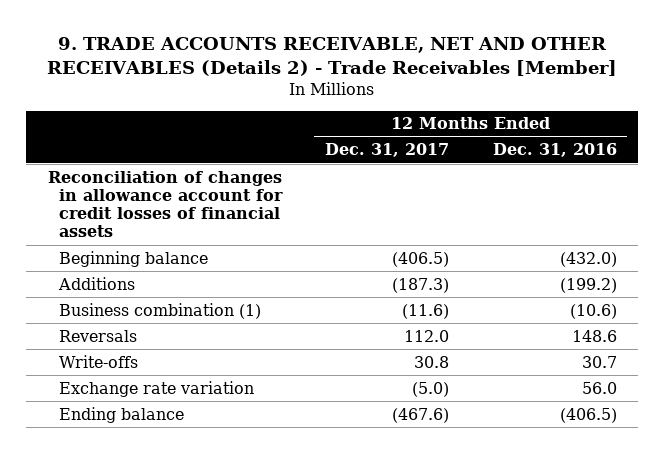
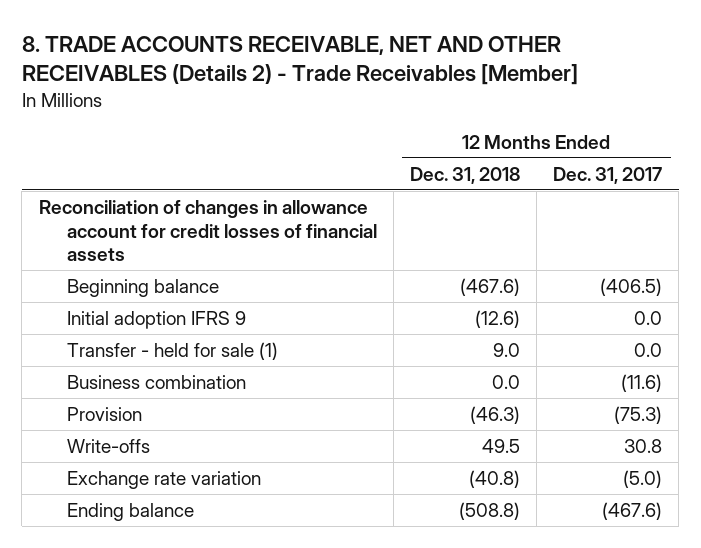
[47,37,618,77] 9. TRADE ACCOUNTS RECEIVABLE, NET AND OTHER RECEIVABLES (Details 2) - Trade Receivables [Member] -> [21,35,578,86] 8. TRADE ACCOUNTS RECEIVABLE, NET AND OTHER RECEIVABLES (Details 2) - Trade Receivables [Member]
[492,143,617,158] Dec. 31, 2016 -> none
none -> [410,166,521,184] Dec. 31, 2018
[57,276,135,290] Additions -> none
[58,329,137,342] Reversals -> none
none -> [66,310,246,329] Initial adoption IFRS 9
none -> [66,341,278,360] Transfer - held for sale (1)
[58,302,261,319] Business combination (1) -> [66,374,246,389] Business combination
none -> [66,406,142,421] Provision

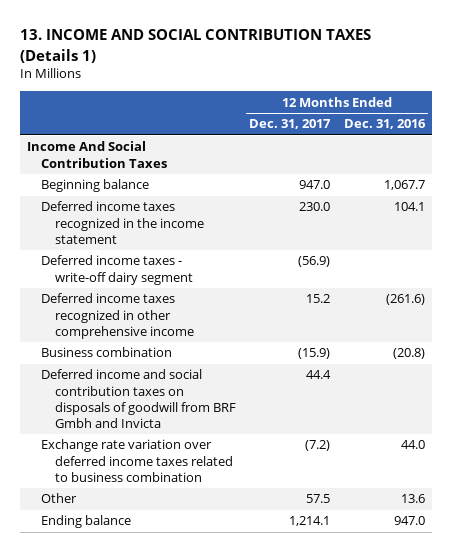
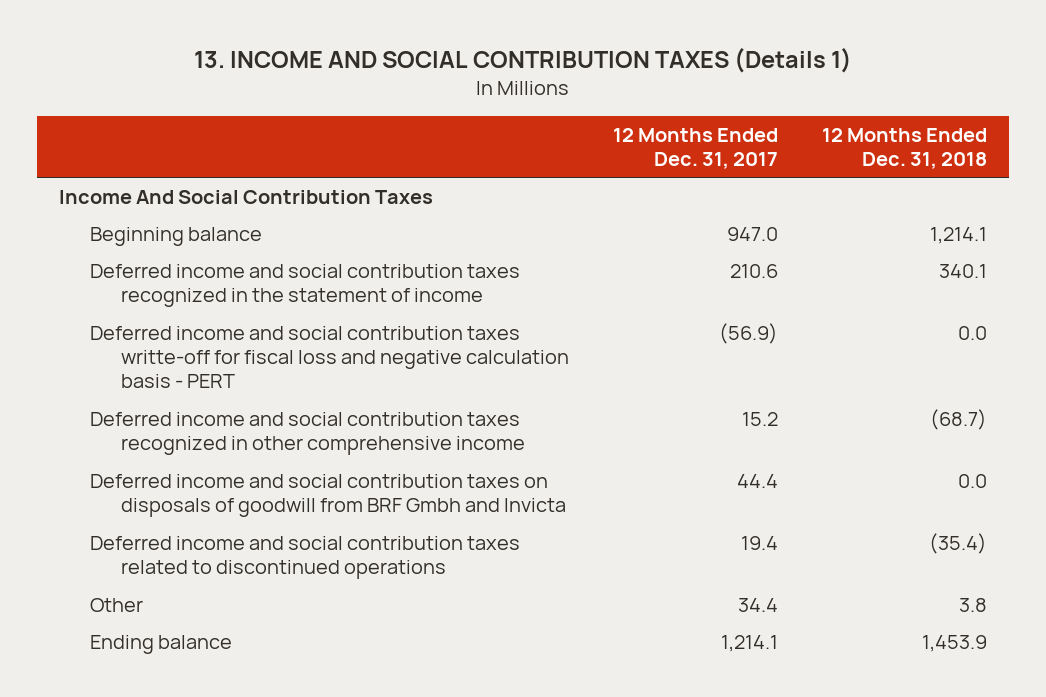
[343,119,426,130] Dec. 31, 2016 -> none
none -> [822,127,988,169] 12 Months Ended Dec. 31, 2018
[40,347,172,358] Business combination -> none
[40,201,204,244] Deferred income taxes recognized in the income statement -> [89,264,520,308] Deferred income and social contribution taxes recognized in the statement of income
[299,202,331,212] 230.0 -> [730,264,779,279] 210.6
[40,255,193,285] Deferred income taxes - write-off dairy segment -> [89,326,569,389] Deferred income and social contribution taxes writte-off for fiscal loss and negative calculation basis - PERT
[40,293,194,339] Deferred income taxes recognized in other comprehensive income -> [89,412,525,456] Deferred income and social contribution taxes recognized in other comprehensive income
[40,439,233,482] Exchange rate variation over deferred income taxes related to business combination -> [89,536,520,580] Deferred income and social contribution taxes related to discontinued operations
[305,440,331,452] (7.2) -> [741,536,779,551] 19.4
[306,494,331,504] 57.5 -> [738,598,779,613] 34.4

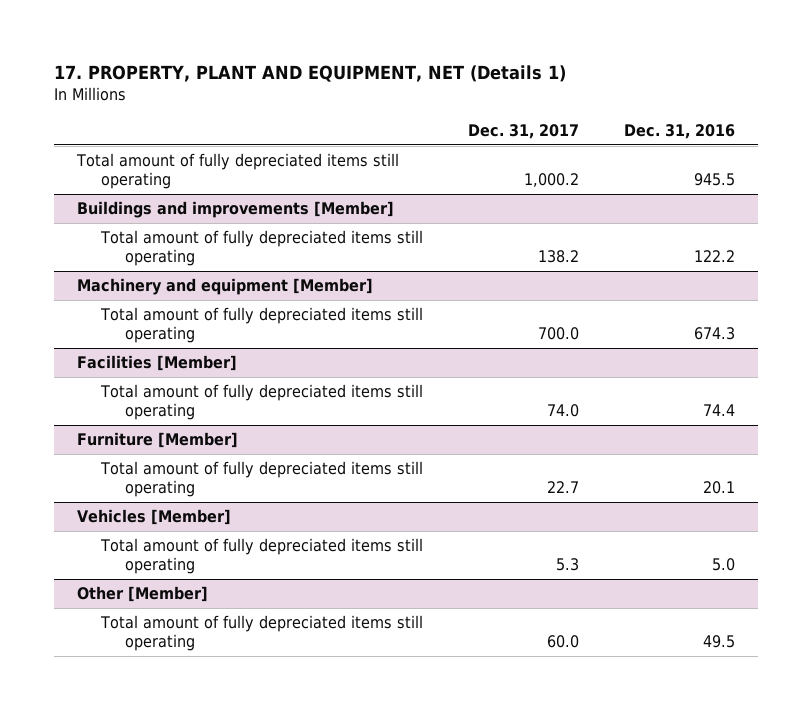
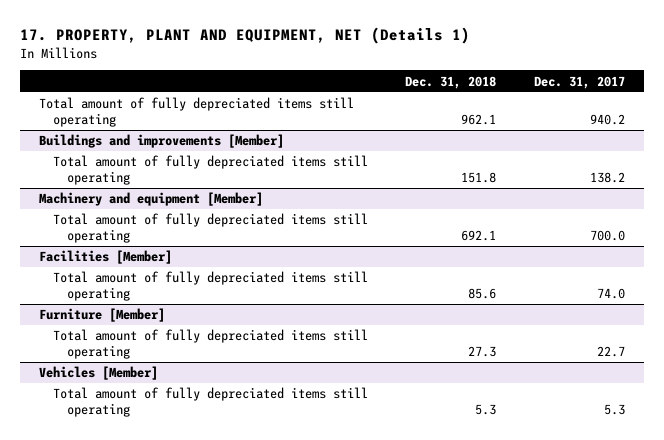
[623,123,735,139] Dec. 31, 2016 -> none
none -> [405,75,497,89] Dec. 31, 2018
[523,172,579,187] 1,000.2 -> [589,113,625,125] 940.2
[76,586,208,603] Other [Member] -> none
[99,615,423,651] Total amount of fully depreciated items still operating -> none

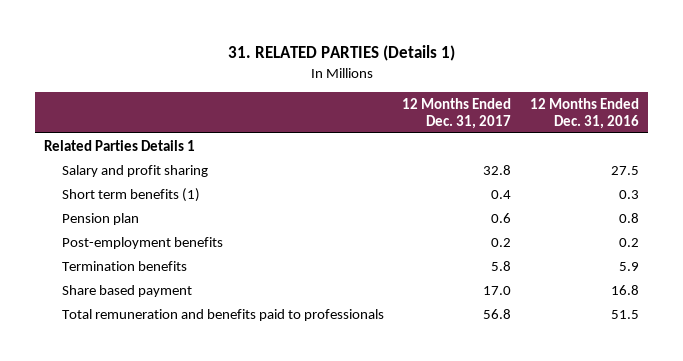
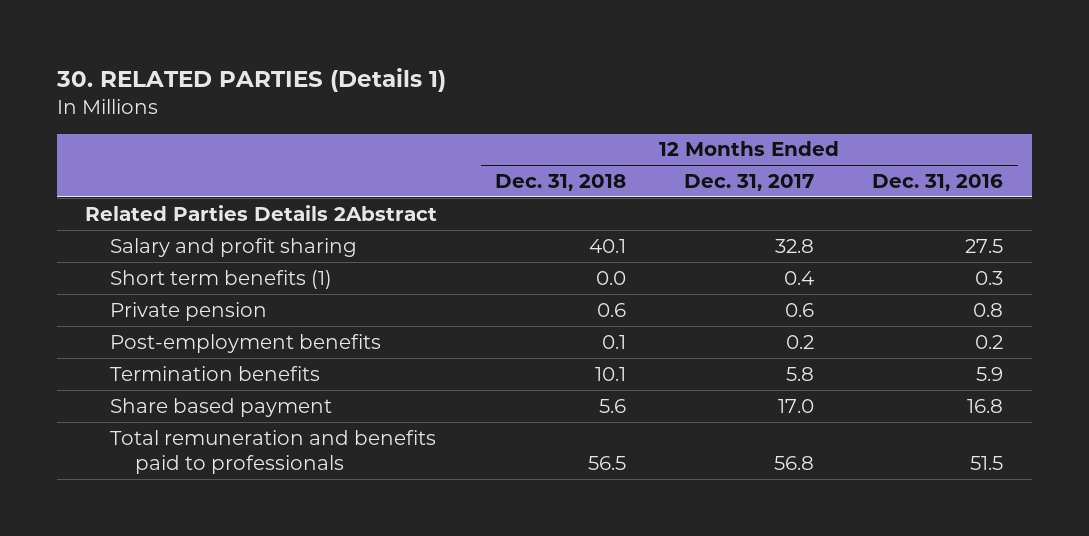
[227,44,455,61] 31. RELATED PARTIES (Details 1) -> [55,68,446,93] 30. RELATED PARTIES (Details 1)
none -> [495,174,627,192] Dec. 31, 2018
[44,139,196,151] Related Parties Details 1 -> [85,204,438,221] Related Parties Details 2Abstract
[61,212,139,225] Pension plan -> [110,301,268,321] Private pension

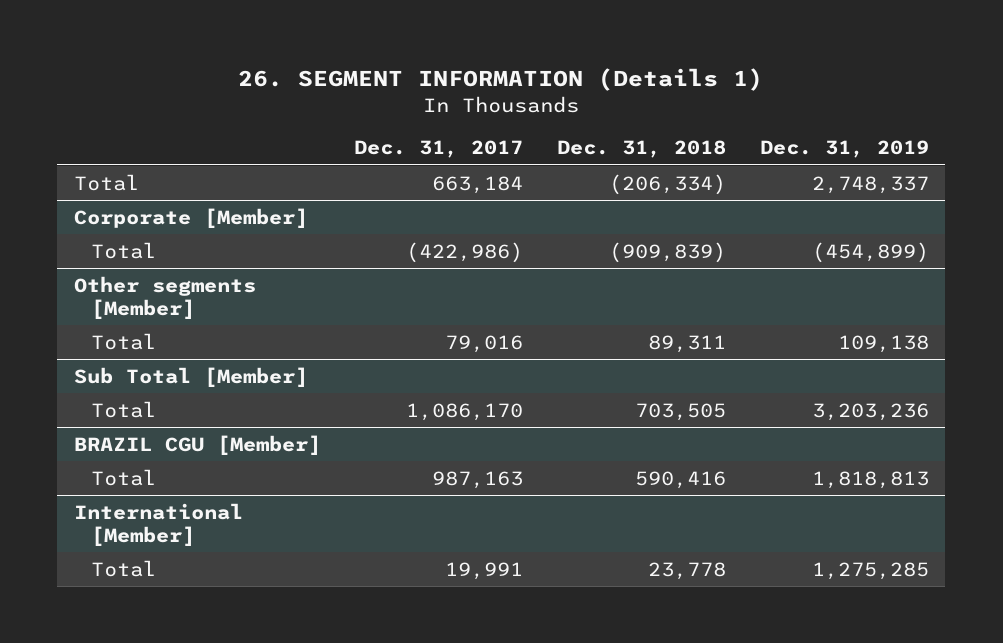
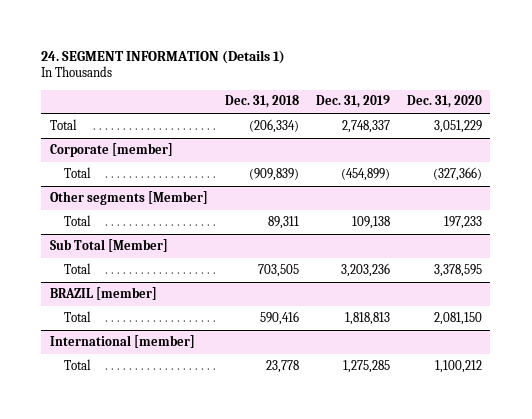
[238,68,764,92] 26. SEGMENT INFORMATION (Details 1) -> [41,49,286,64] 24. SEGMENT INFORMATION (Details 1)
[354,139,524,158] Dec. 31, 2017 -> none
none -> [406,95,482,109] Dec. 31, 2020
[73,207,308,228] Corporate [Member] -> [49,142,173,157] Corporate [member]
[73,434,321,455] BRAZIL CGU [Member] -> [49,286,157,300] BRAZIL [member]
[73,502,243,546] International [Member] -> [49,334,195,348] International [member]

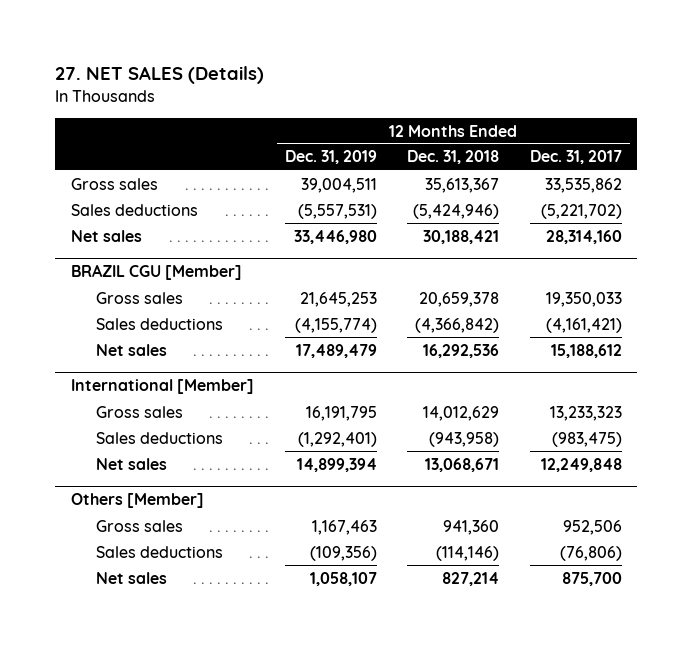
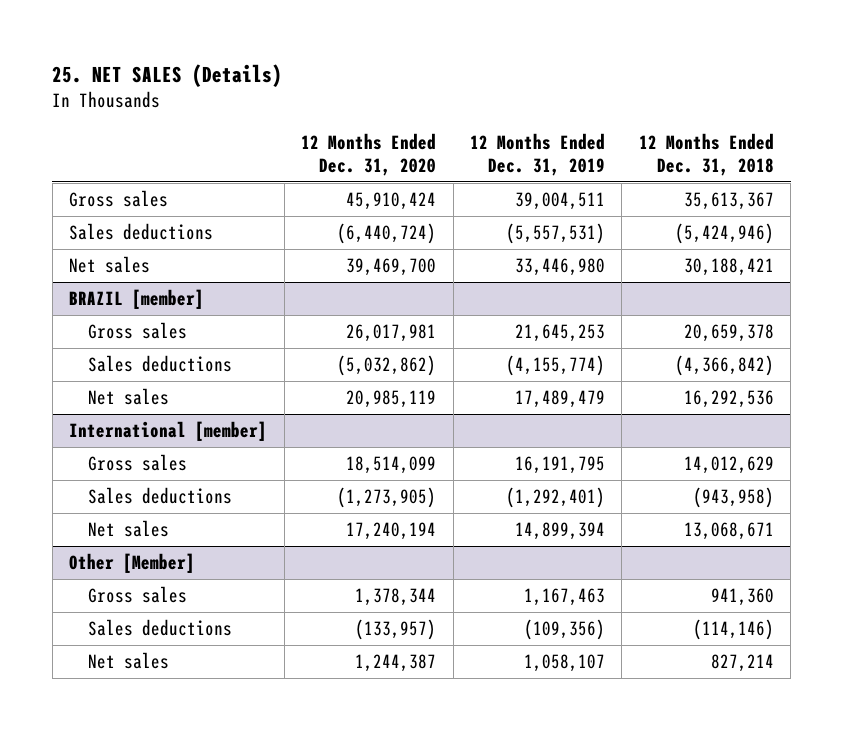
[55,66,265,85] 27. NET SALES (Details) -> [52,63,283,87] 25. NET SALES (Details)
[530,150,623,165] Dec. 31, 2017 -> none
none -> [301,133,437,176] 12 Months Ended Dec. 31, 2020
[70,264,242,281] BRAZIL CGU [Member] -> [69,289,205,310] BRAZIL [member]
[70,379,254,395] International [Member] -> [69,421,268,442] International [member]
[70,493,204,509] Others [Member] -> [69,553,196,574] Other [Member]

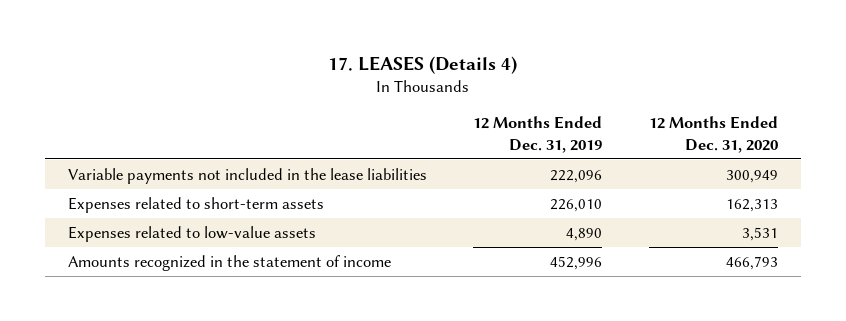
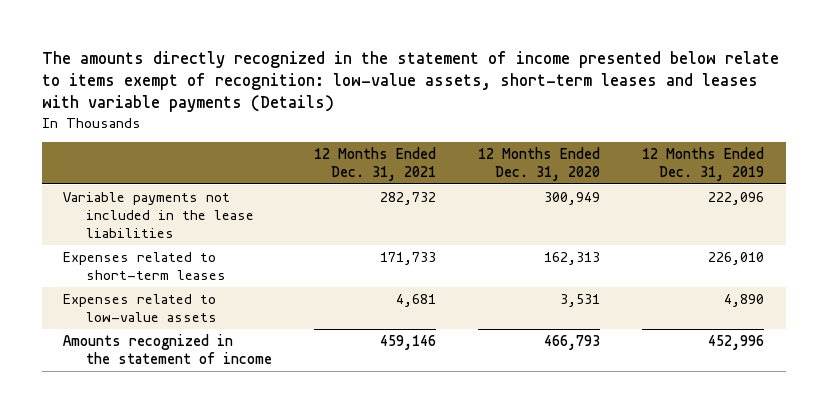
[327,56,517,75] 17. LEASES (Details 4) -> [41,51,779,113] The amounts directly recognized in the statement of income presented below relate to items exempt of recognition: low-value assets, short-term leases and leases with variable payments (Details)
none -> [313,146,436,181] 12 Months Ended Dec. 31, 2021
[67,196,324,213] Expenses related to short-term assets -> [62,251,226,280] Expenses related to short-term leases

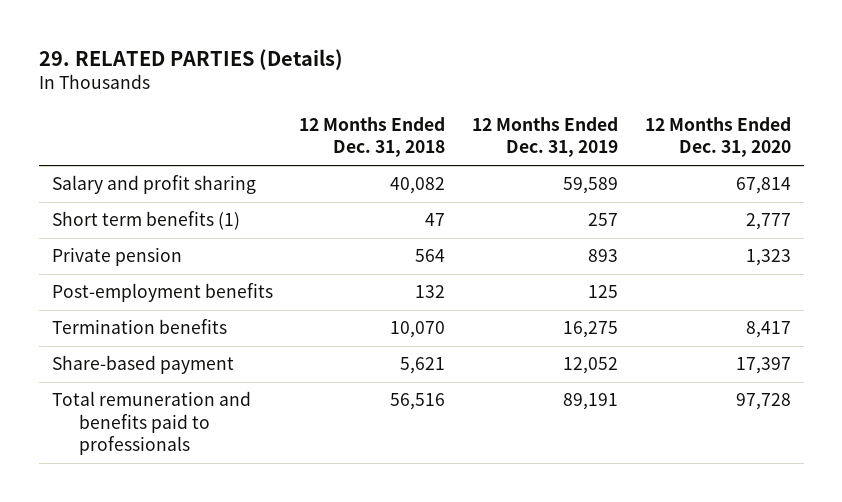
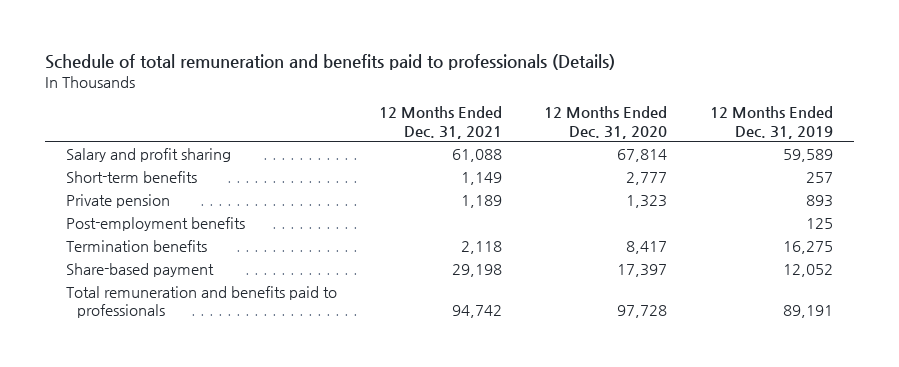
[38,48,343,70] 29. RELATED PARTIES (Details) -> [44,54,615,71] Schedule of total remuneration and benefits paid to professionals (Details)
[299,116,446,158] 12 Months Ended Dec. 31, 2018 -> none
none -> [379,106,503,139] 12 Months Ended Dec. 31, 2021
[51,211,240,231] Short term benefits (1) -> [65,171,197,184] Short-term benefits

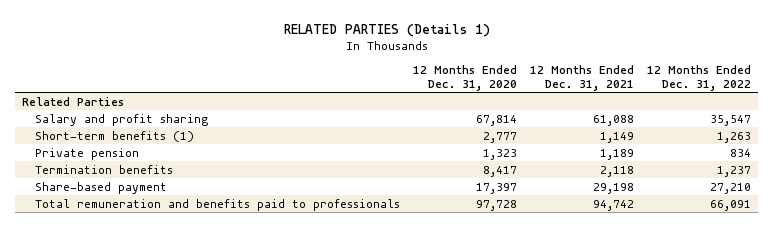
[44,54,615,71] Schedule of total remuneration and benefits paid to professionals (Details) -> [283,23,490,37] RELATED PARTIES (Details 1)
[709,106,833,139] 12 Months Ended Dec. 31, 2019 -> none
none -> [647,65,752,92] 12 Months Ended Dec. 31, 2022
none -> [21,96,124,106] Related Parties
[65,171,197,184] Short-term benefits -> [34,130,194,142] Short-term benefits (1)
[65,217,245,232] Post-employment benefits -> none

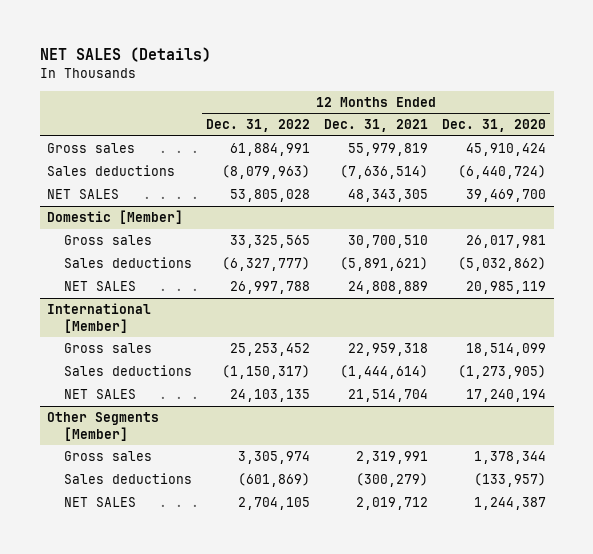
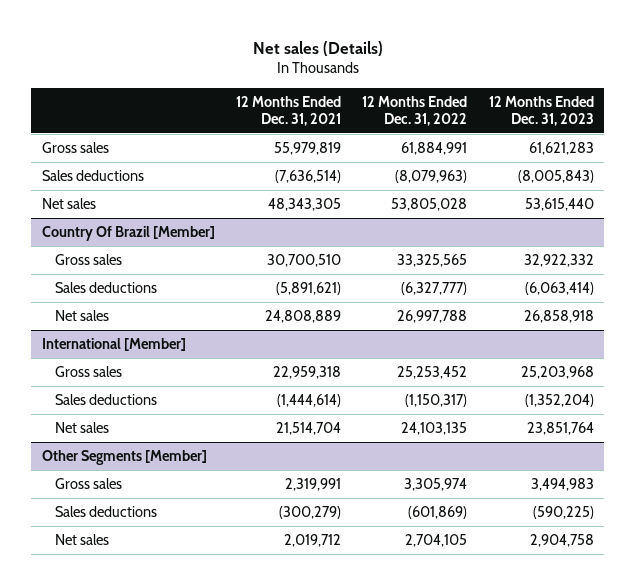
[39,47,211,63] NET SALES (Details) -> [252,40,383,56] Net sales (Details)
[442,119,547,133] Dec. 31, 2020 -> none
none -> [488,96,594,126] 12 Months Ended Dec. 31, 2023
[46,210,183,225] Domestic [Member] -> none
[46,189,119,200] NET SALES -> [42,198,97,210] Net sales
none -> [42,226,216,242] Country Of Brazil [Member]
[63,281,136,292] NET SALES -> [54,310,109,322] Net sales
[63,389,136,400] NET SALES -> [54,422,109,434] Net sales
[63,497,136,508] NET SALES -> [54,534,109,546] Net sales

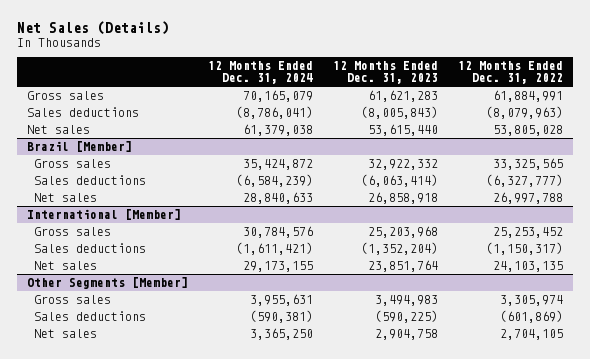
[252,40,383,56] Net sales (Details) -> [17,20,170,35] Net Sales (Details)
[236,96,342,126] 12 Months Ended Dec. 31, 2021 -> none
none -> [207,61,313,85] 12 Months Ended Dec. 31, 2024
[42,226,216,242] Country Of Brazil [Member] -> [27,141,133,153] Brazil [Member]

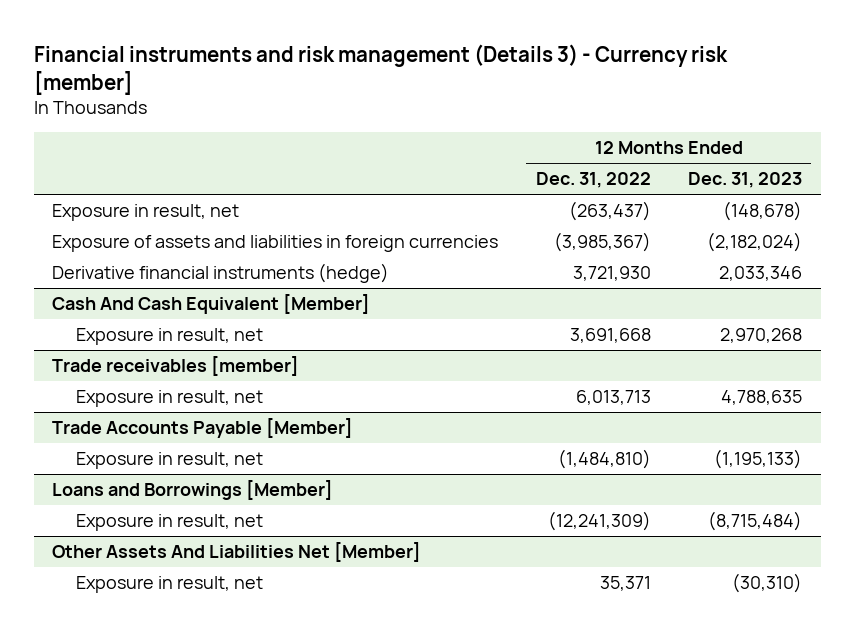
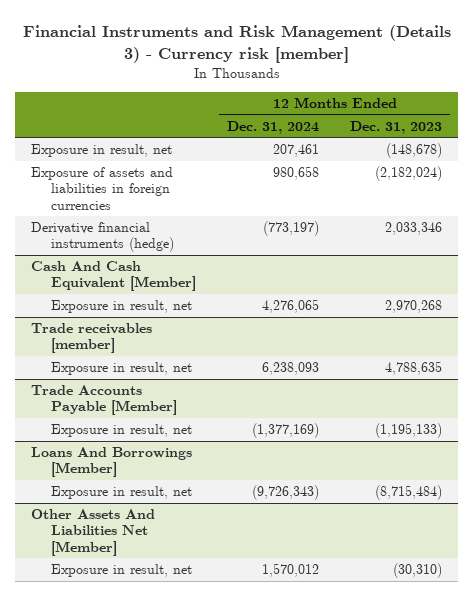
[33,43,728,95] Financial instruments and risk management (Details 3) - Currency risk [member] -> [22,25,451,63] Financial Instruments and Risk Management (Details 3) - Currency risk [member]
[535,172,651,189] Dec. 31, 2022 -> none
none -> [226,120,319,134] Dec. 31, 2024
[52,480,334,501] Loans and Borrowings [Member] -> [31,447,193,478] Loans And Borrowings [Member]

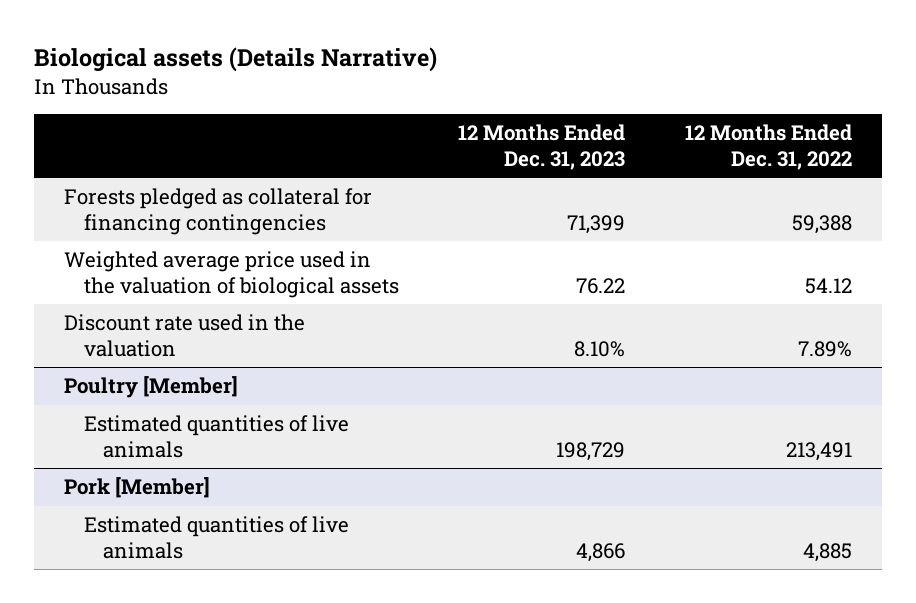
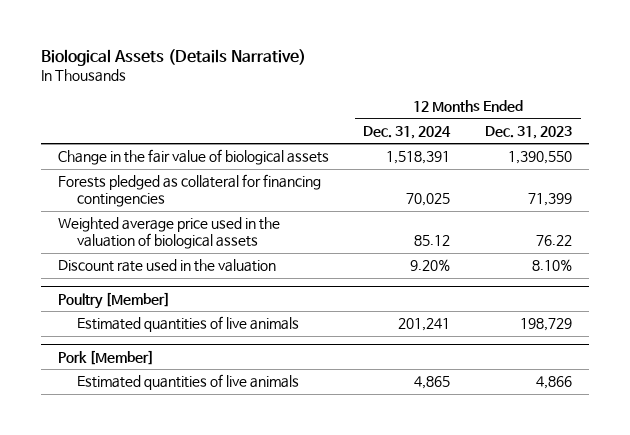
[34,47,438,73] Biological assets (Details Narrative) -> [40,48,306,66] Biological Assets (Details Narrative)
[684,124,852,170] 12 Months Ended Dec. 31, 2022 -> none
none -> [363,125,452,139] Dec. 31, 2024
none -> [57,149,329,166] Change in the fair value of biological assets

